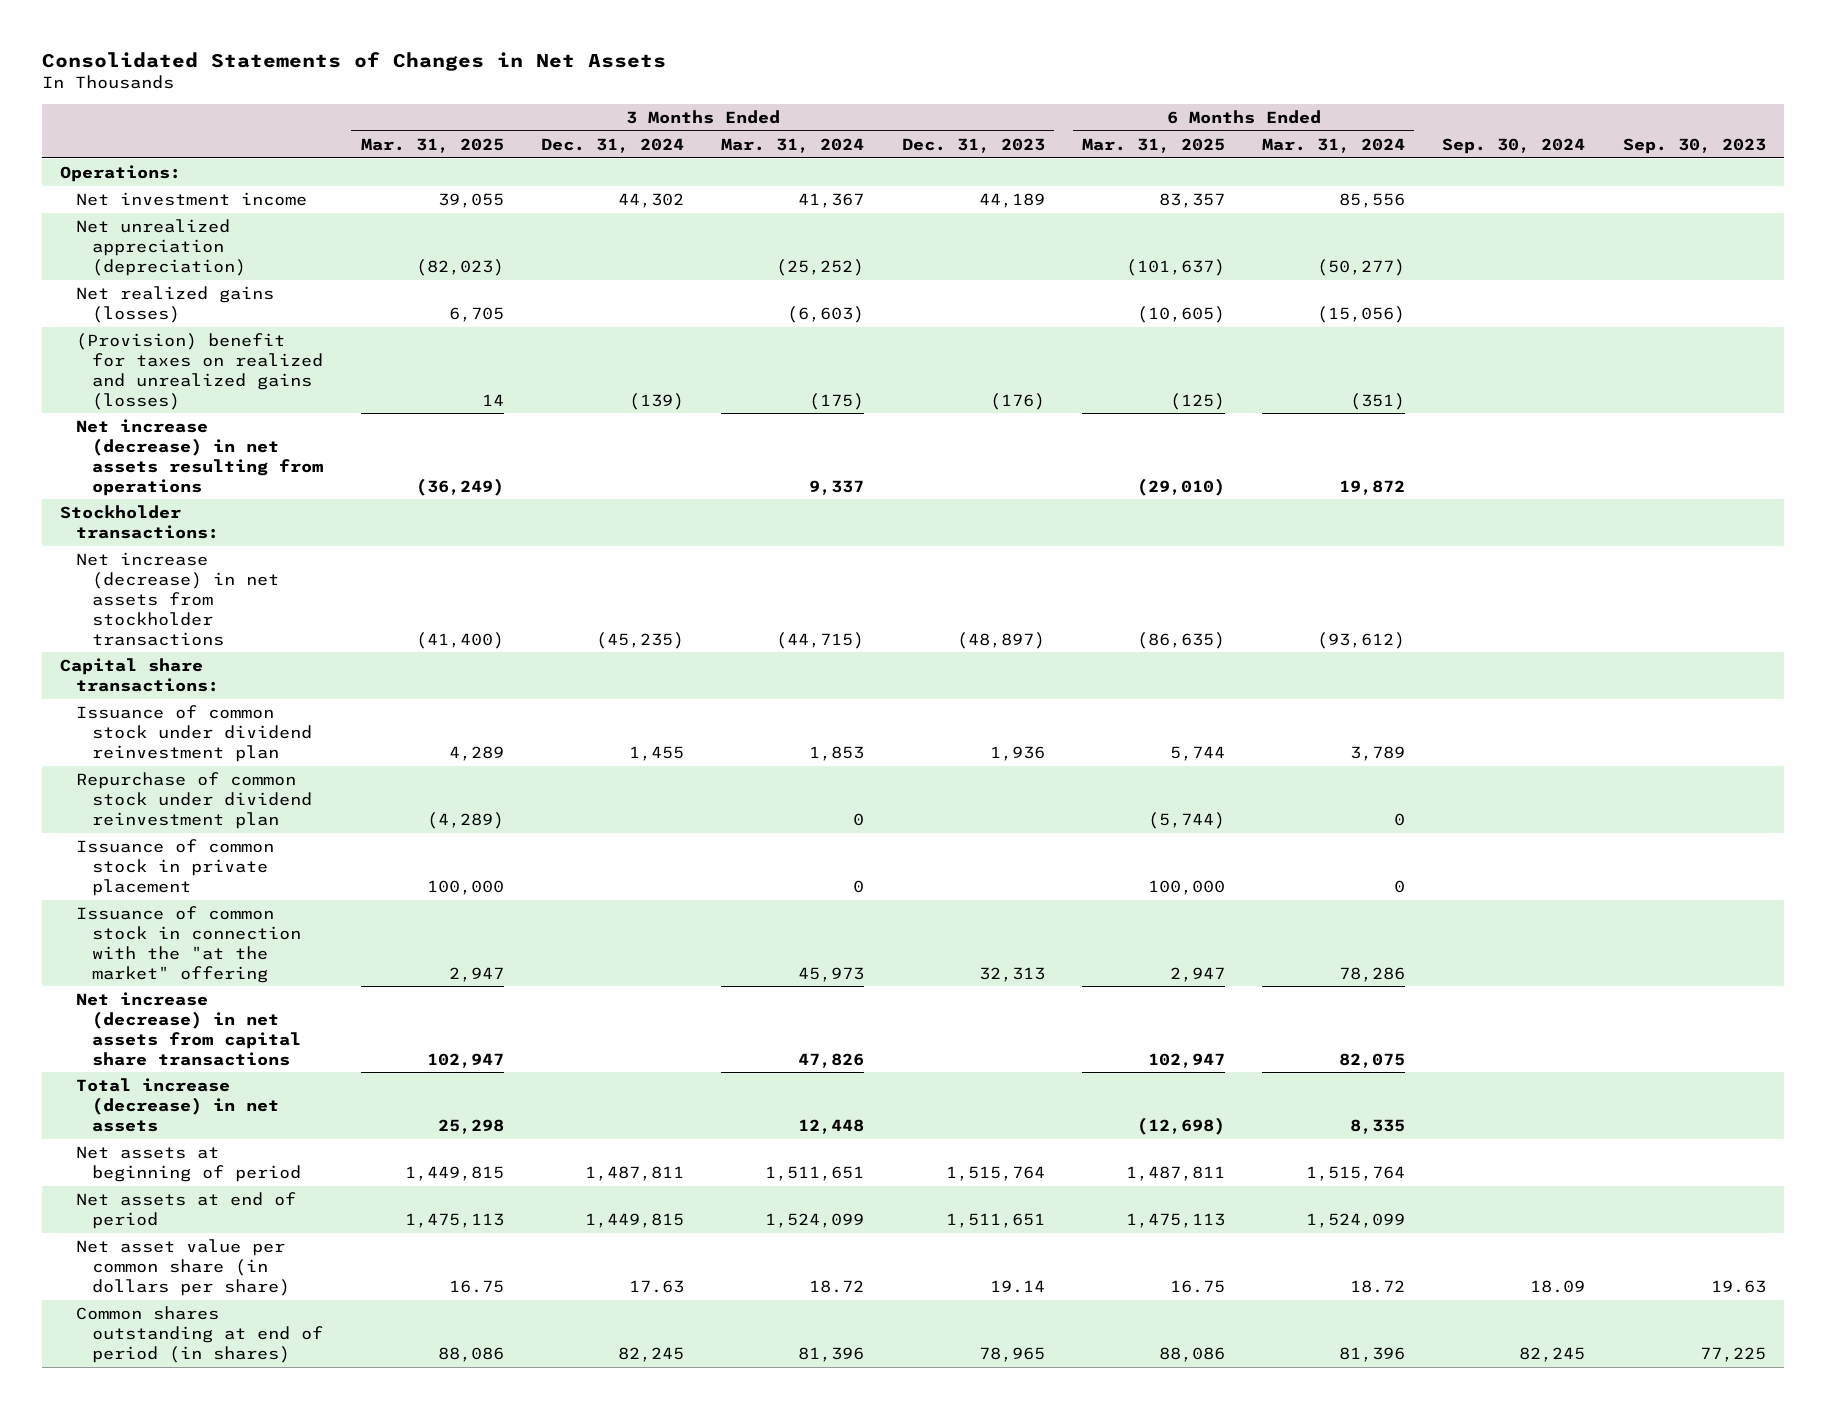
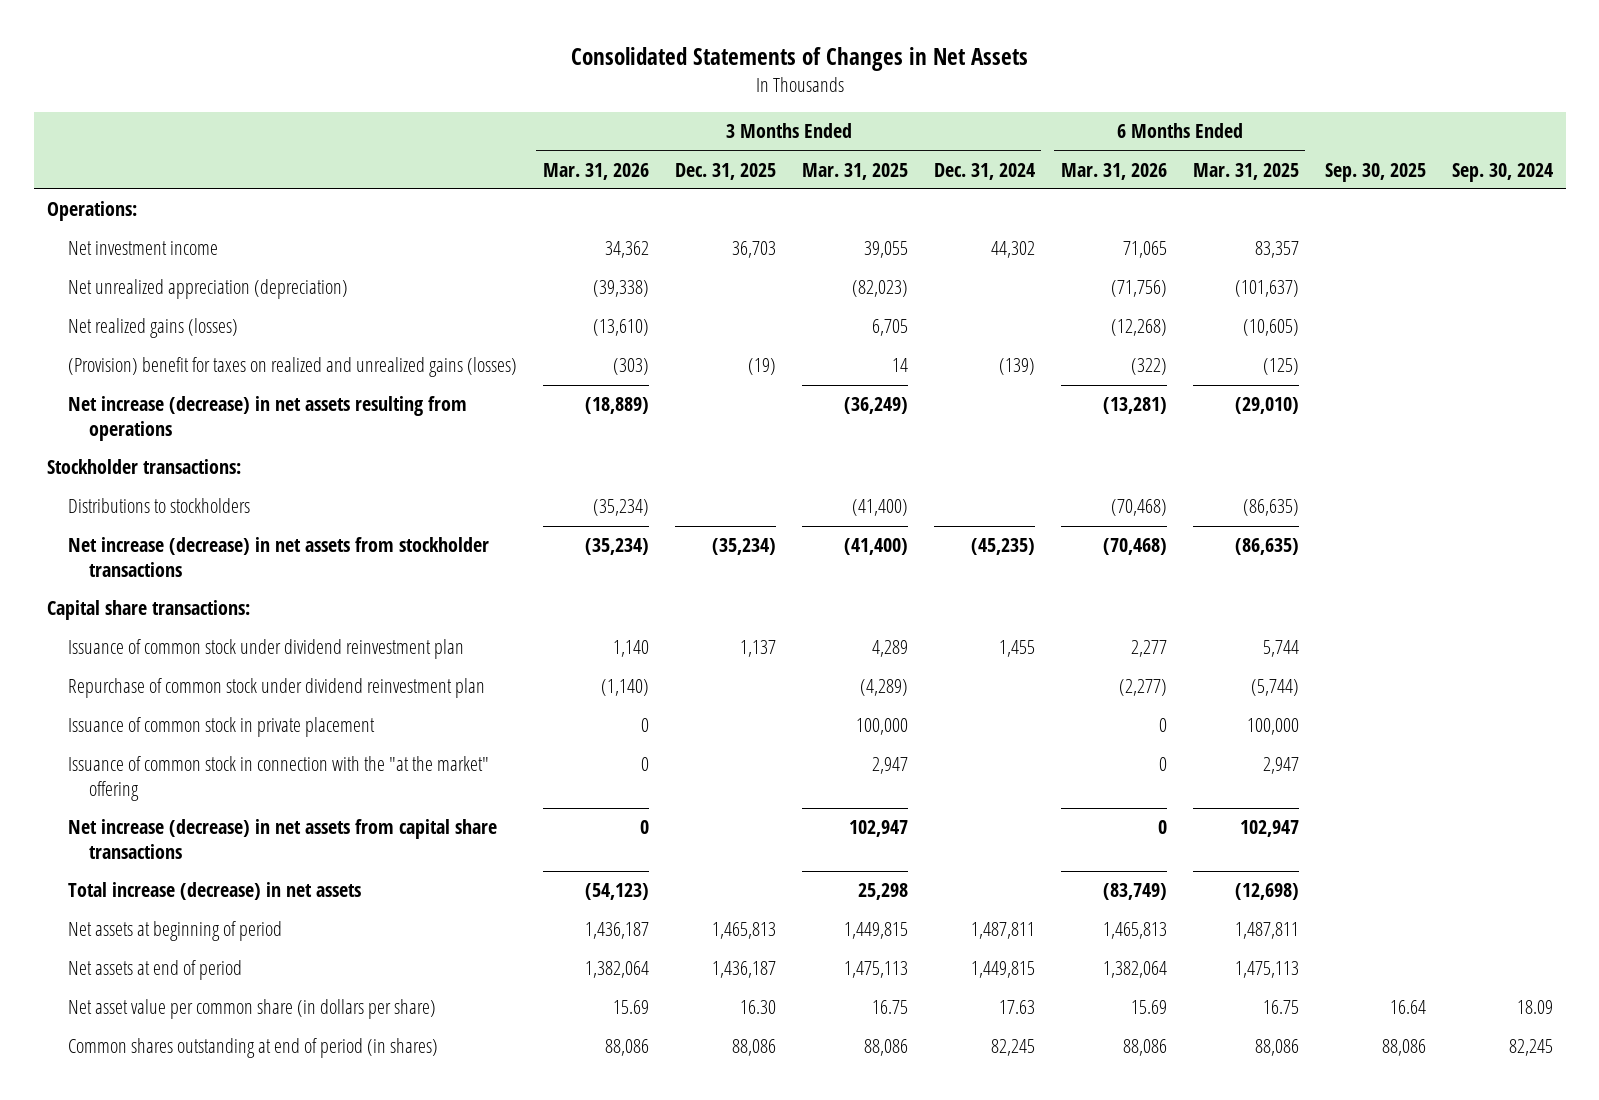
[721,137,865,153] Mar. 31, 2024 -> none
[901,137,1045,153] Dec. 31, 2023 -> none
[1262,137,1406,153] Mar. 31, 2024 -> none
[1622,137,1766,154] Sep. 30, 2023 -> none
none -> [542,162,649,180] Mar. 31, 2026
none -> [674,162,776,180] Dec. 31, 2025
none -> [1060,162,1167,180] Mar. 31, 2026
none -> [1324,162,1426,182] Sep. 30, 2025
none -> [67,498,250,514] Distributions to stockholders

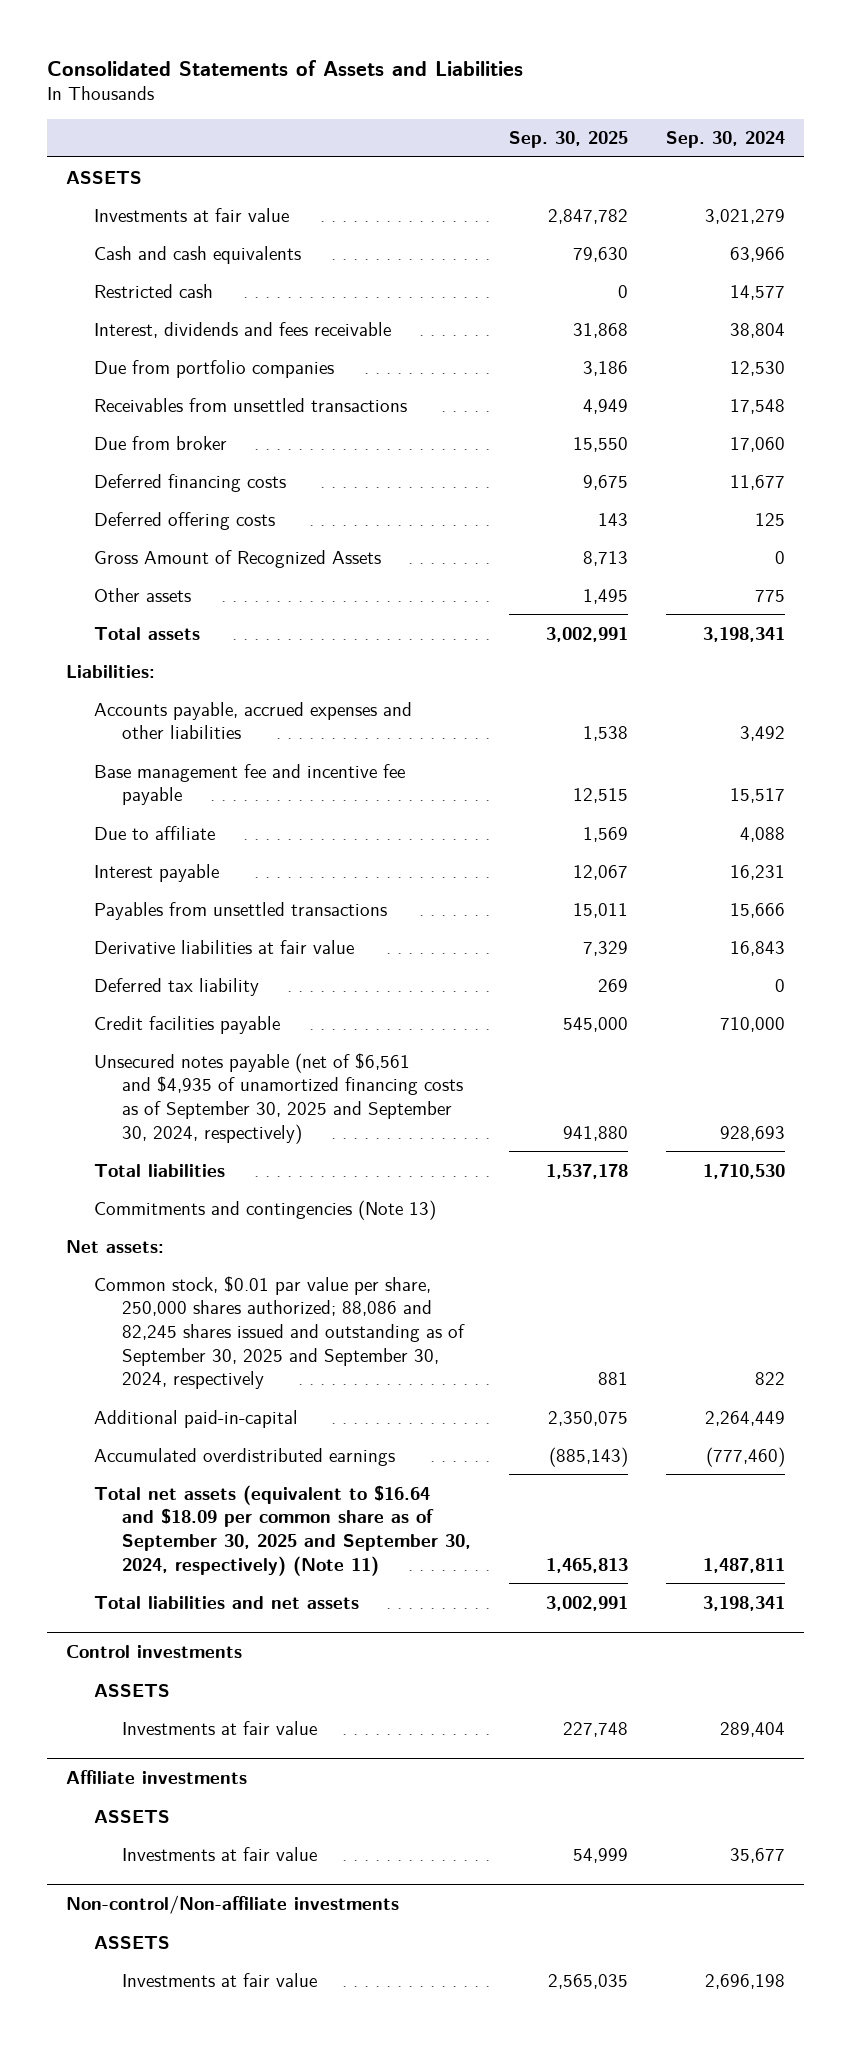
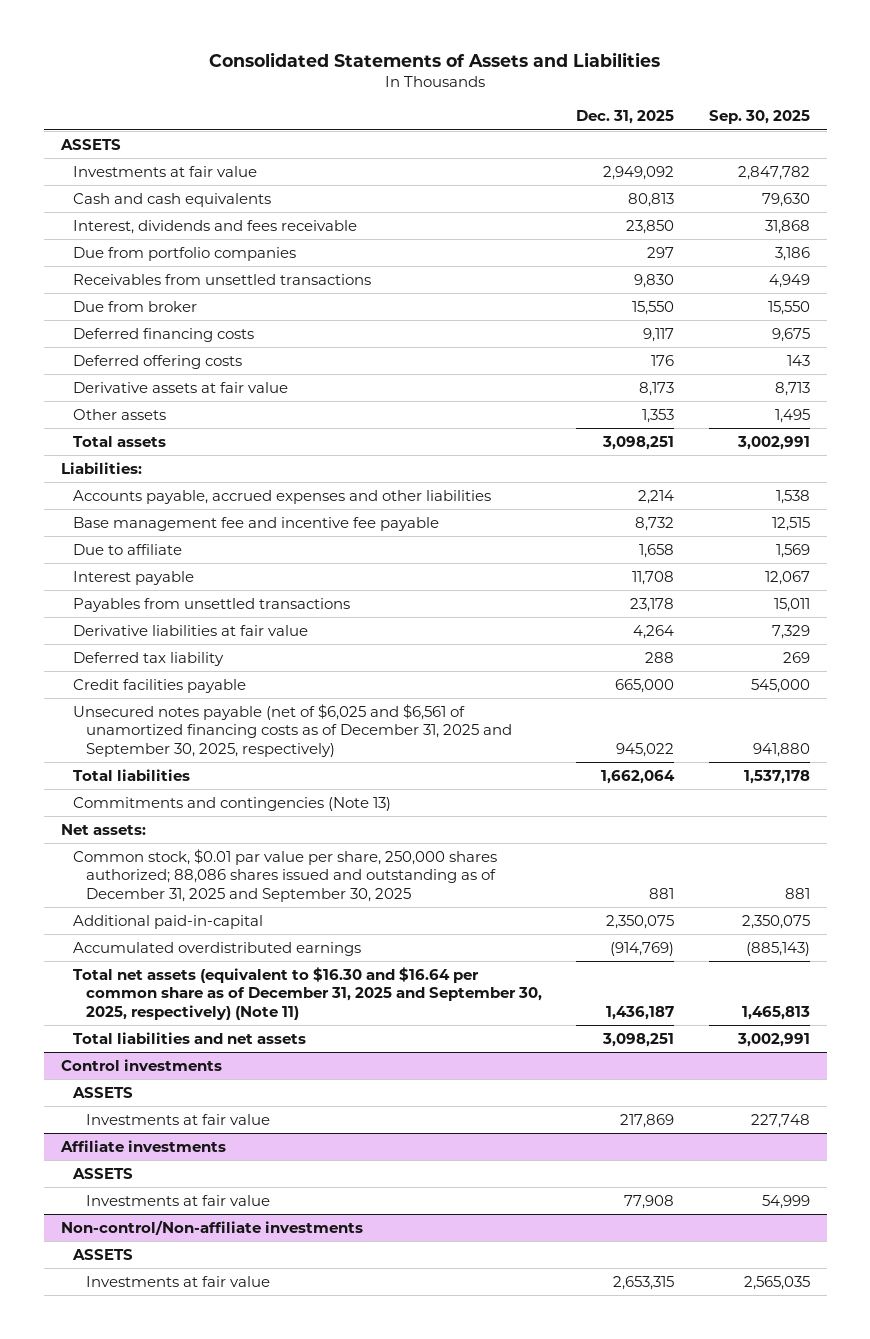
[665,131,785,149] Sep. 30, 2024 -> none
none -> [576,110,675,125] Dec. 31, 2025
[94,283,214,298] Restricted cash -> none
[94,549,382,568] Gross Amount of Recognized Assets -> [73,381,289,393] Derivative assets at fair value
[94,1052,464,1144] Unsecured notes payable (net of $6,561 and $4,935 of unamortized financing costs as of September 30, 2025 and September 30, 2024, respectively) -> [73,703,513,757] Unsecured notes payable (net of $6,025 and $6,561 of unamortized financing costs as of December 31, 2025 and September 30, 2025, respectively)
[94,1275,466,1390] Common stock, $0.01 par value per share, 250,000 shares authorized; 88,086 and 82,245 shares issued and outstanding as of September 30, 2025 and September 30, 2024, respectively -> [73,848,498,902] Common stock, $0.01 par value per share, 250,000 shares authorized; 88,086 shares issued and outstanding as of December 31, 2025 and September 30, 2025
[94,1484,472,1576] Total net assets (equivalent to $16.64 and $18.09 per common share as of September 30, 2025 and September 30, 2024, respectively) (Note 11) -> [73,966,543,1020] Total net assets (equivalent to $16.30 and $16.64 per common share as of December 31, 2025 and September 30, 2025, respectively) (Note 11)

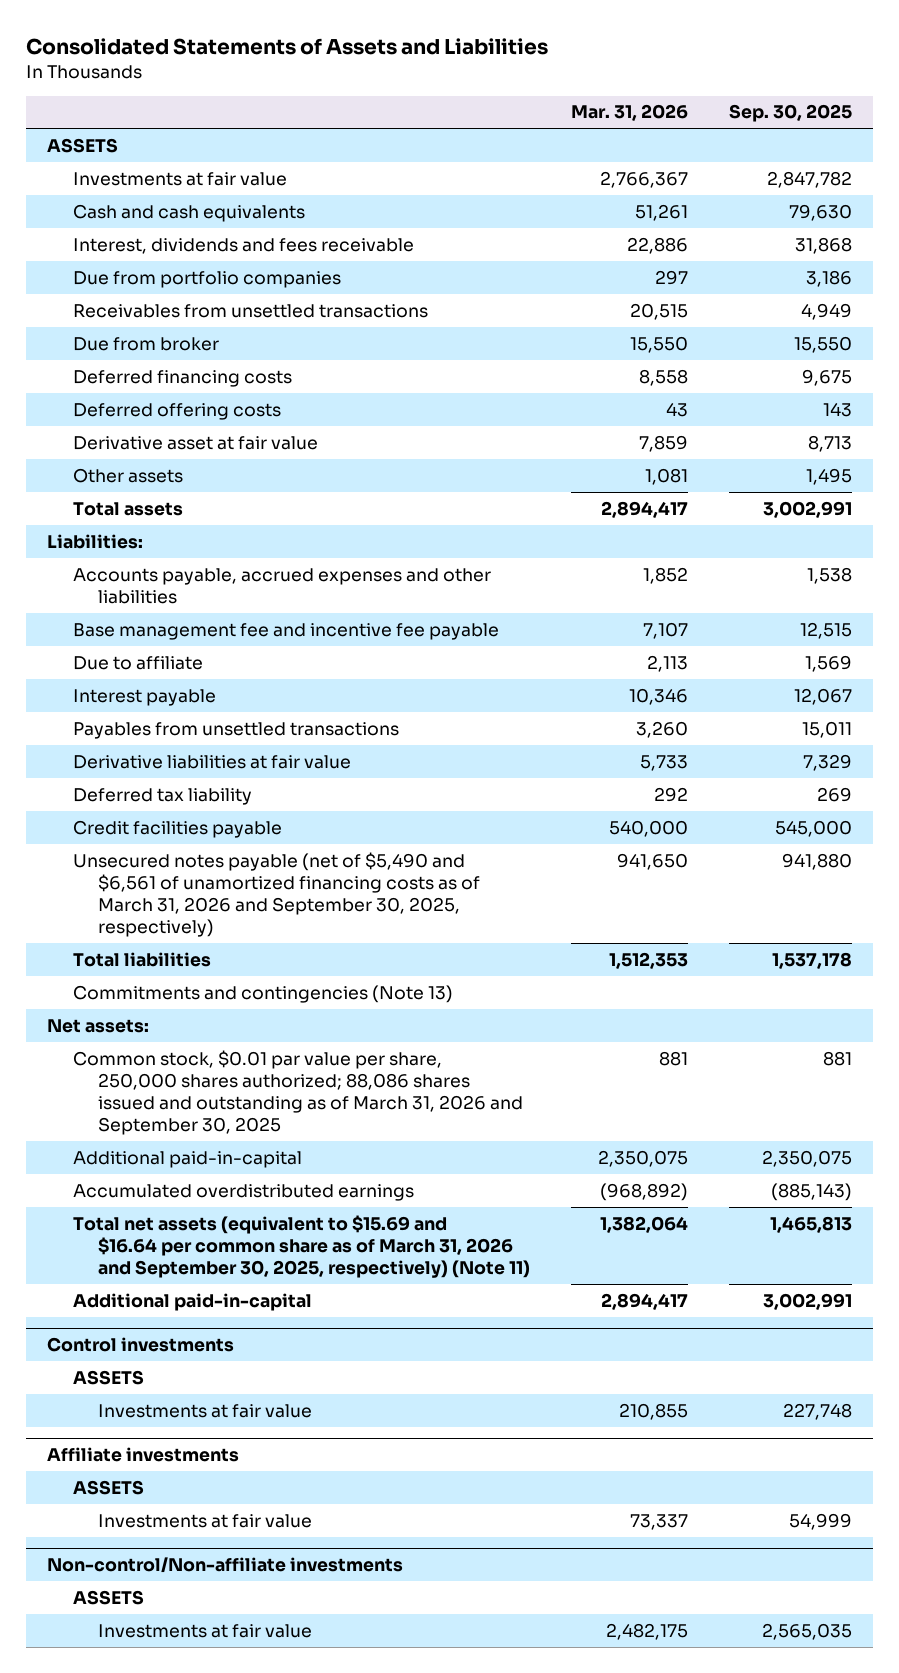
[576,110,675,125] Dec. 31, 2025 -> none
none -> [571,104,689,122] Mar. 31, 2026
[73,381,289,393] Derivative assets at fair value -> [72,435,318,450] Derivative asset at fair value
[73,703,513,757] Unsecured notes payable (net of $6,025 and $6,561 of unamortized financing costs as of December 31, 2025 and September 30, 2025, respectively) -> [72,851,481,938] Unsecured notes payable (net of $5,490 and $6,561 of unamortized financing costs as of March 31, 2026 and September 30, 2025, respectively)
[73,848,498,902] Common stock, $0.01 par value per share, 250,000 shares authorized; 88,086 shares issued and outstanding as of December 31, 2025 and September 30, 2025 -> [72,1049,524,1136] Common stock, $0.01 par value per share, 250,000 shares authorized; 88,086 shares issued and outstanding as of March 31, 2026 and September 30, 2025
[73,966,543,1020] Total net assets (equivalent to $16.30 and $16.64 per common share as of December 31, 2025 and September 30, 2025, respectively) (Note 11) -> [72,1214,531,1279] Total net assets (equivalent to $15.69 and $16.64 per common share as of March 31, 2026 and September 30, 2025, respectively) (Note 11)
[73,1031,307,1044] Total liabilities and net assets -> [72,1292,312,1311] Additional paid-in-capital

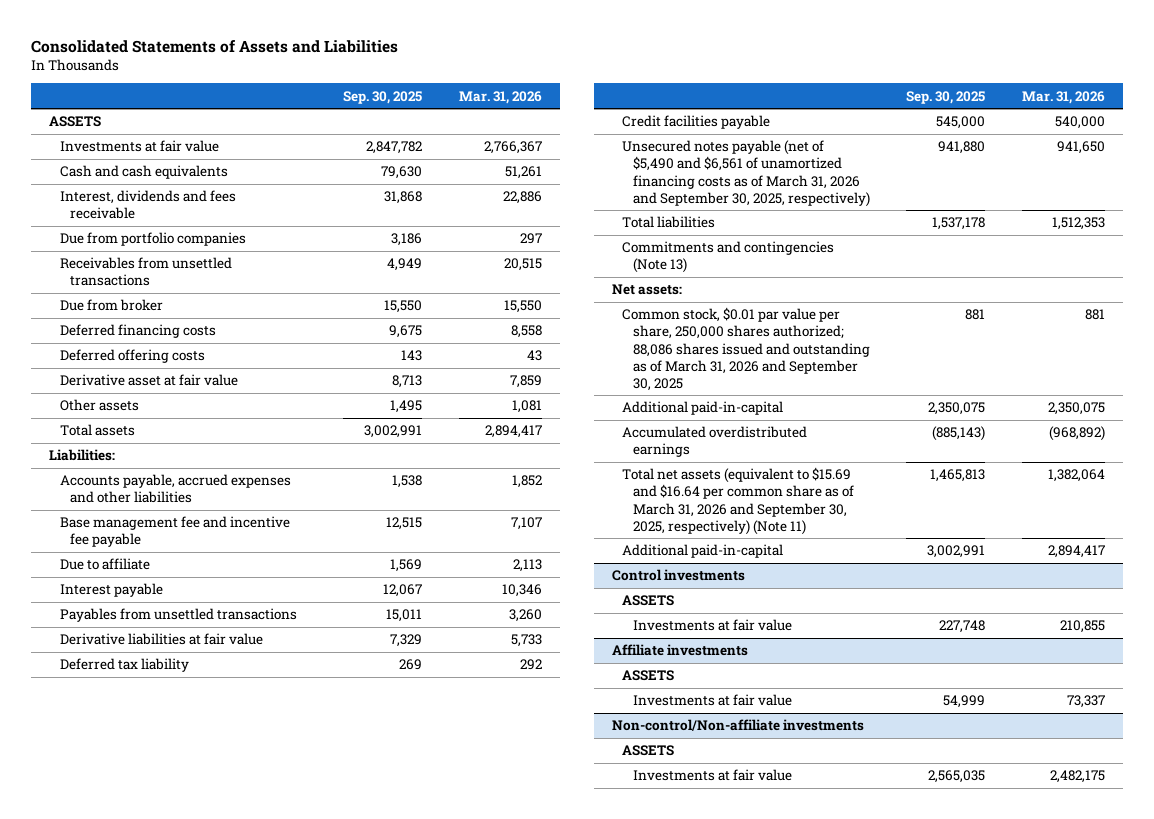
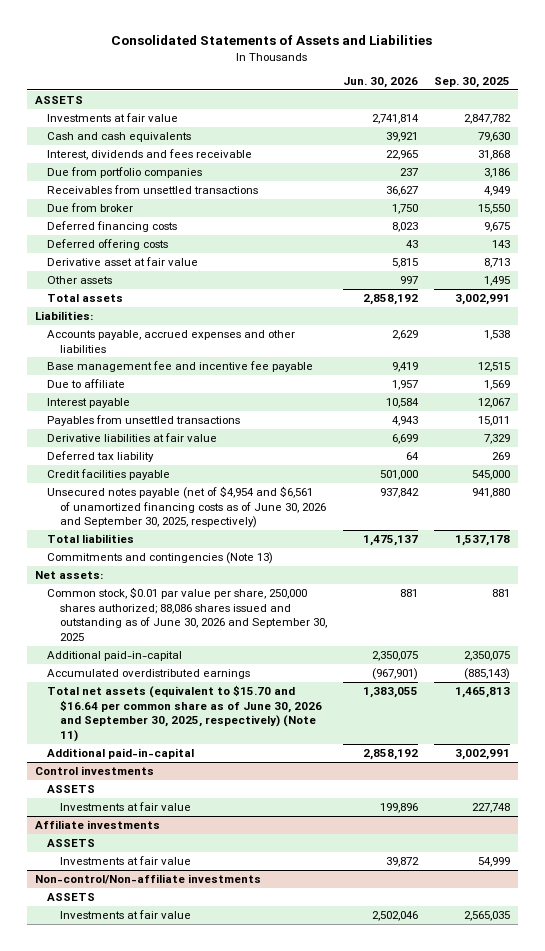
[458,90,542,104] Mar. 31, 2026 -> none
none -> [342,77,418,89] Jun. 30, 2026
[622,140,870,207] Unsecured notes payable (net of $5,490 and $6,561 of unamortized financing costs as of March 31, 2026 and September 30, 2025, respectively) -> [47,485,326,529] Unsecured notes payable (net of $4,954 and $6,561 of unamortized financing costs as of June 30, 2026 and September 30, 2025, respectively)
[622,307,870,391] Common stock, $0.01 par value per share, 250,000 shares authorized; 88,086 shares issued and outstanding as of March 31, 2026 and September 30, 2025 -> [47,586,327,642] Common stock, $0.01 par value per share, 250,000 shares authorized; 88,086 shares issued and outstanding as of June 30, 2026 and September 30, 2025
[622,467,854,535] Total net assets (equivalent to $15.69 and $16.64 per common share as of March 31, 2026 and September 30, 2025, respectively) (Note 11) -> [47,684,322,743] Total net assets (equivalent to $15.70 and $16.64 per common share as of June 30, 2026 and September 30, 2025, respectively) (Note 11)

